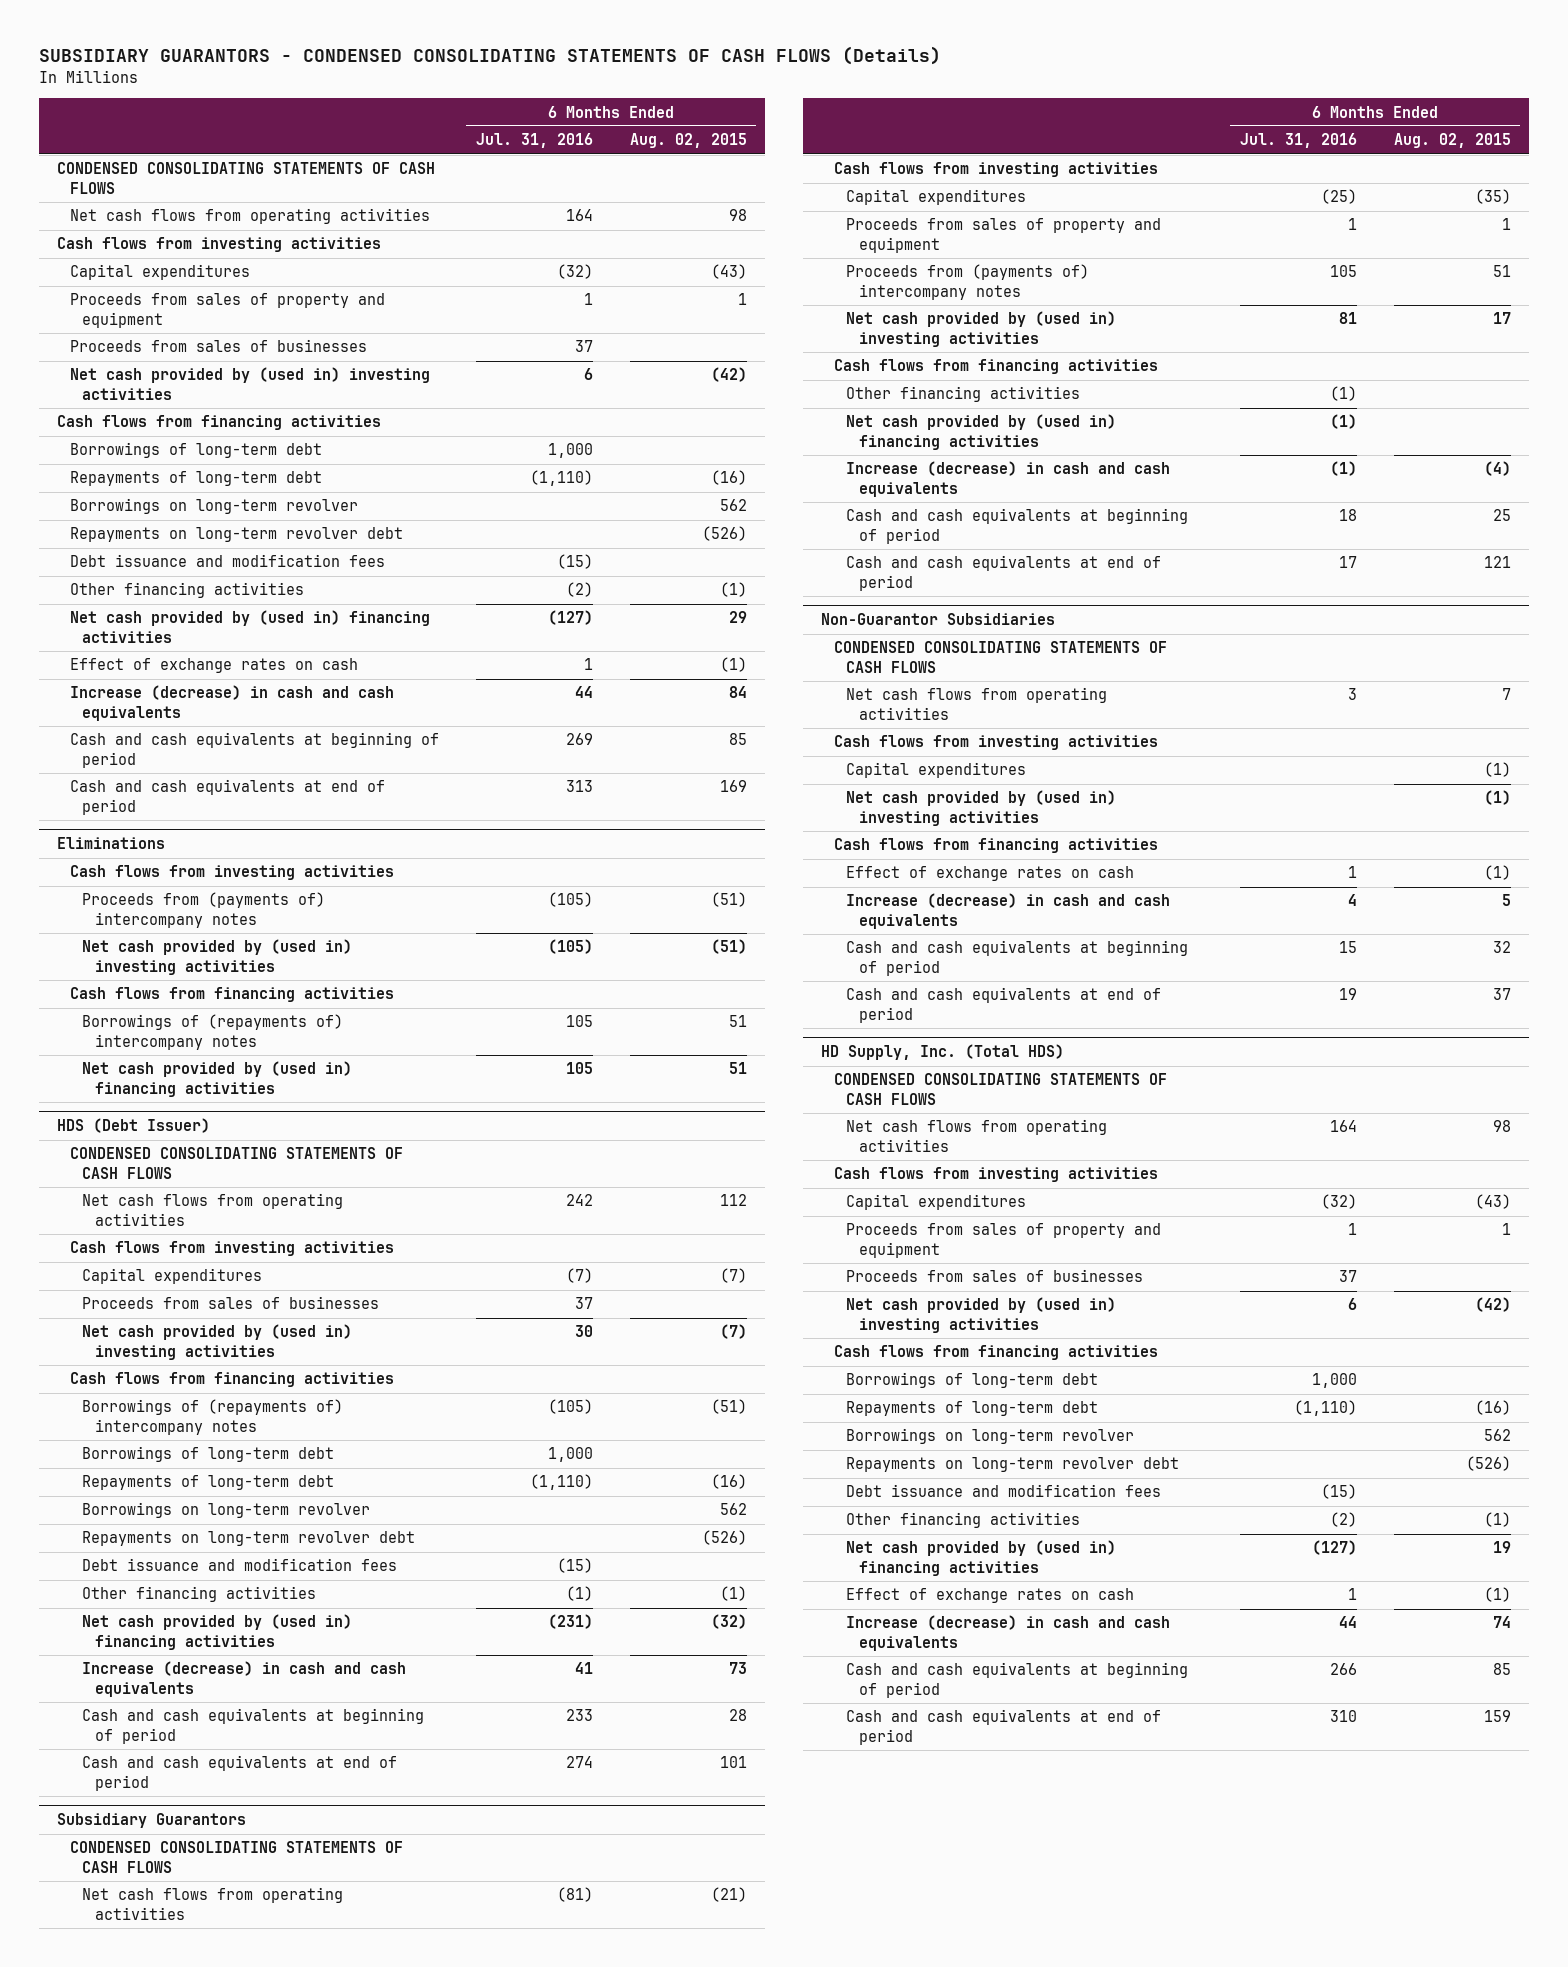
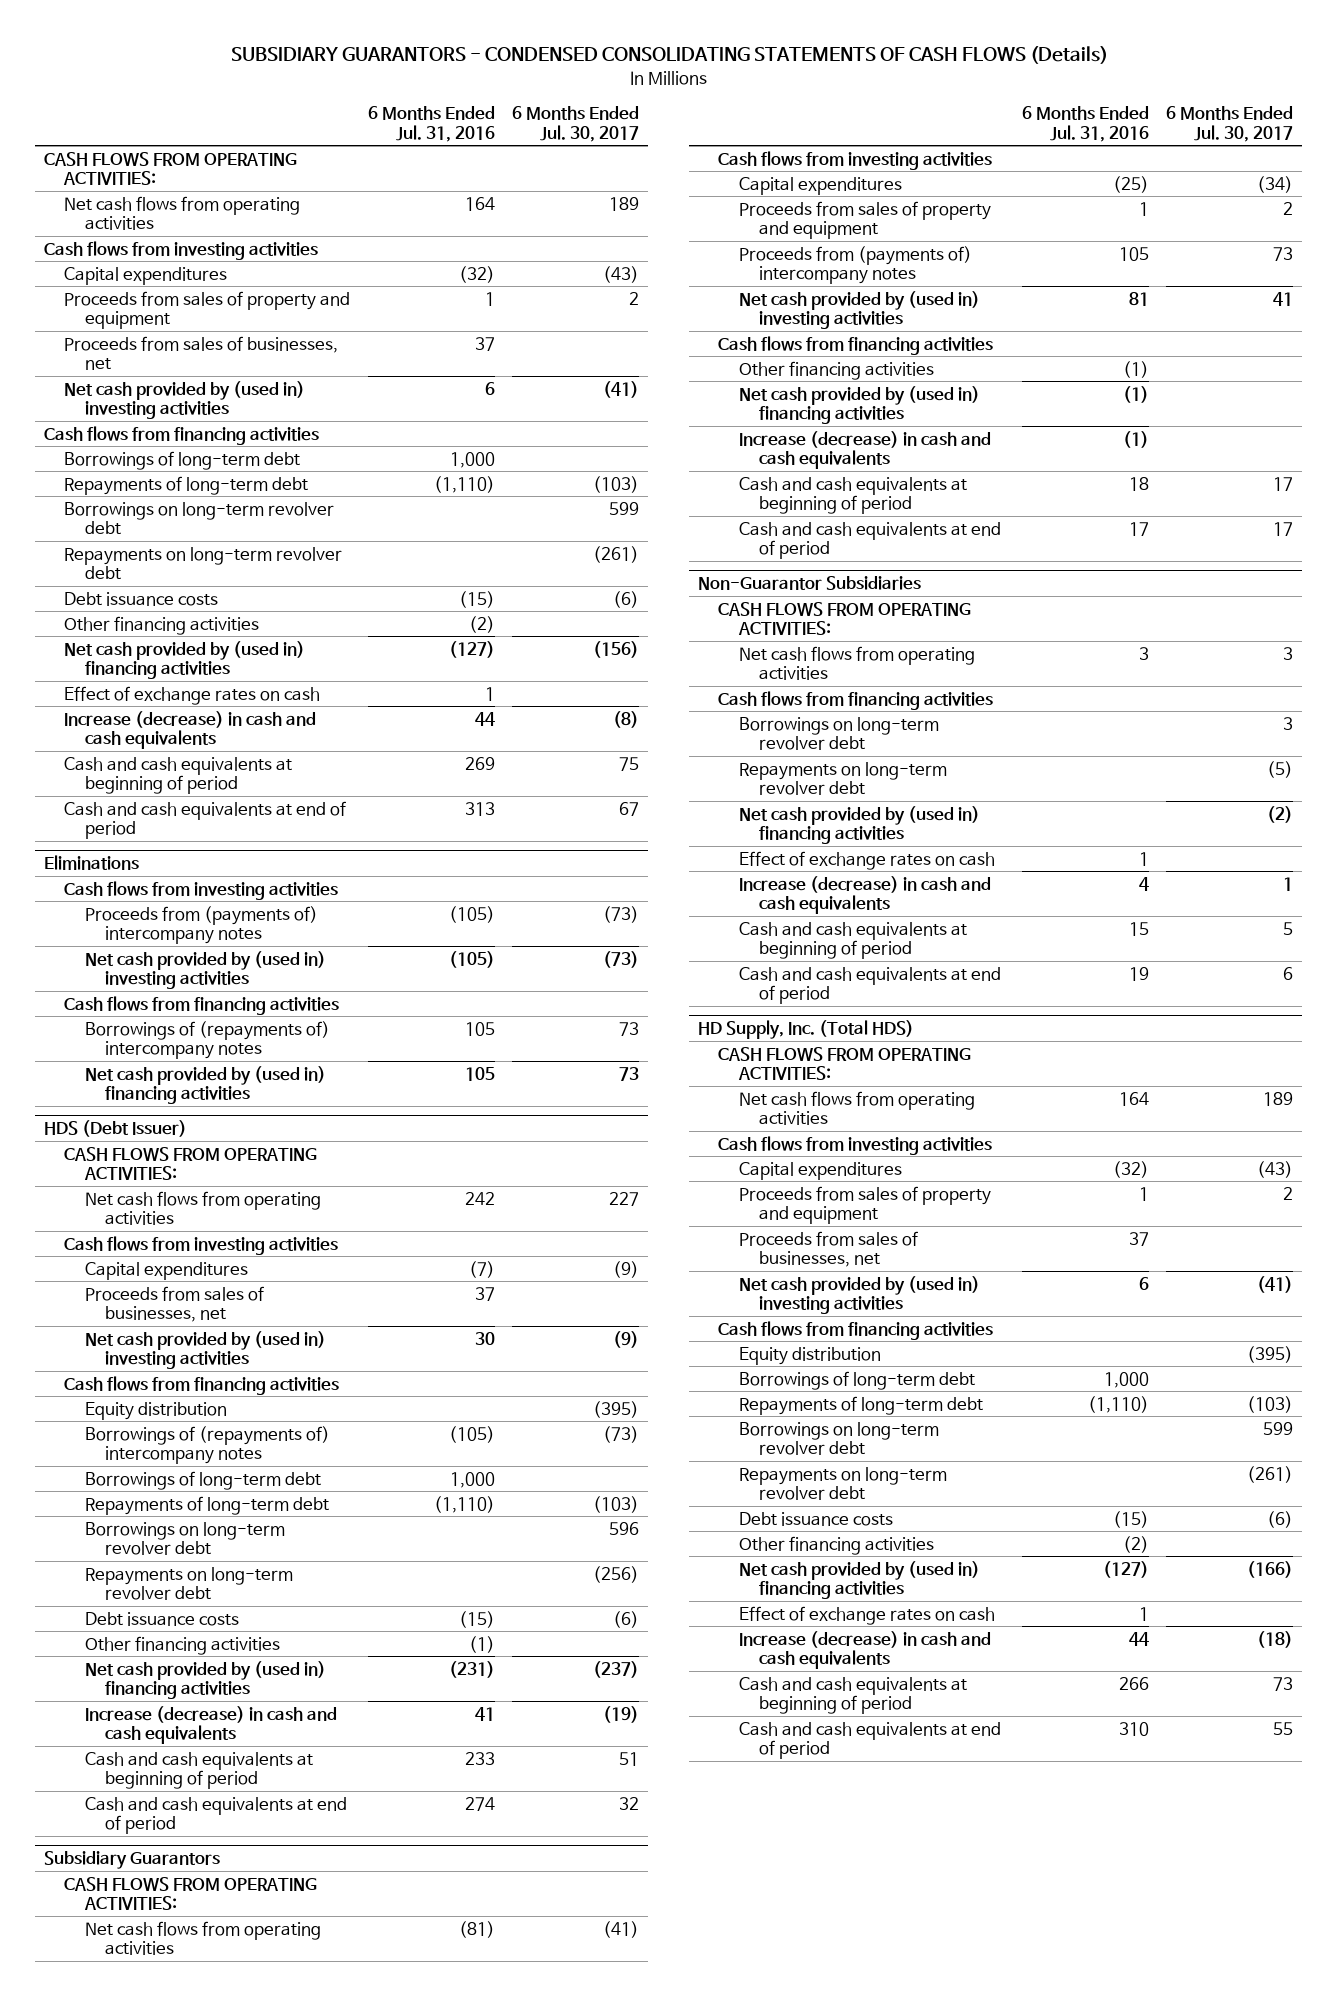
[629,133,747,149] Aug. 02, 2015 -> none
none -> [512,105,640,142] 6 Months Ended Jul. 30, 2017
[57,162,436,195] CONDENSED CONSOLIDATING STATEMENTS OF CASH FLOWS -> [43,151,297,186] CASH FLOWS FROM OPERATING ACTIVITIES:
[69,339,367,353] Proceeds from sales of businesses -> [64,335,339,371] Proceeds from sales of businesses, net
[69,498,358,515] Borrowings on long-term revolver -> [64,501,335,536] Borrowings on long-term revolver debt
[69,554,385,568] Debt issuance and modification fees -> [64,591,219,606] Debt issuance costs
[69,1147,403,1180] CONDENSED CONSOLIDATING STATEMENTS OF CASH FLOWS -> [64,1146,318,1181] CASH FLOWS FROM OPERATING ACTIVITIES:
[82,1296,380,1310] Proceeds from sales of businesses -> [84,1285,264,1323] Proceeds from sales of businesses, net
none -> [84,1401,227,1420] Equity distribution
[82,1502,371,1519] Borrowings on long-term revolver -> [84,1521,285,1556] Borrowings on long-term revolver debt
[82,1558,398,1572] Debt issuance and modification fees -> [84,1611,239,1626] Debt issuance costs
[69,1841,403,1874] CONDENSED CONSOLIDATING STATEMENTS OF CASH FLOWS -> [64,1876,318,1911] CASH FLOWS FROM OPERATING ACTIVITIES:
[833,641,1167,674] CONDENSED CONSOLIDATING STATEMENTS OF CASH FLOWS -> [718,601,972,636] CASH FLOWS FROM OPERATING ACTIVITIES:
[833,735,1158,751] Cash flows from investing activities -> none
[846,762,1027,779] Capital expenditures -> none
[846,790,1117,827] Net cash provided by (used in) investing activities -> none
none -> [738,716,939,751] Borrowings on long-term revolver debt
none -> [738,761,947,796] Repayments on long-term revolver debt
none -> [738,805,980,845] Net cash provided by (used in) financing activities
[833,1073,1167,1106] CONDENSED CONSOLIDATING STATEMENTS OF CASH FLOWS -> [718,1046,972,1081] CASH FLOWS FROM OPERATING ACTIVITIES:
[846,1269,1144,1283] Proceeds from sales of businesses -> [738,1230,918,1268] Proceeds from sales of businesses, net
none -> [738,1346,881,1365] Equity distribution
[846,1428,1135,1445] Borrowings on long-term revolver -> [738,1421,939,1456] Borrowings on long-term revolver debt
[846,1484,1162,1498] Debt issuance and modification fees -> [738,1511,893,1526] Debt issuance costs

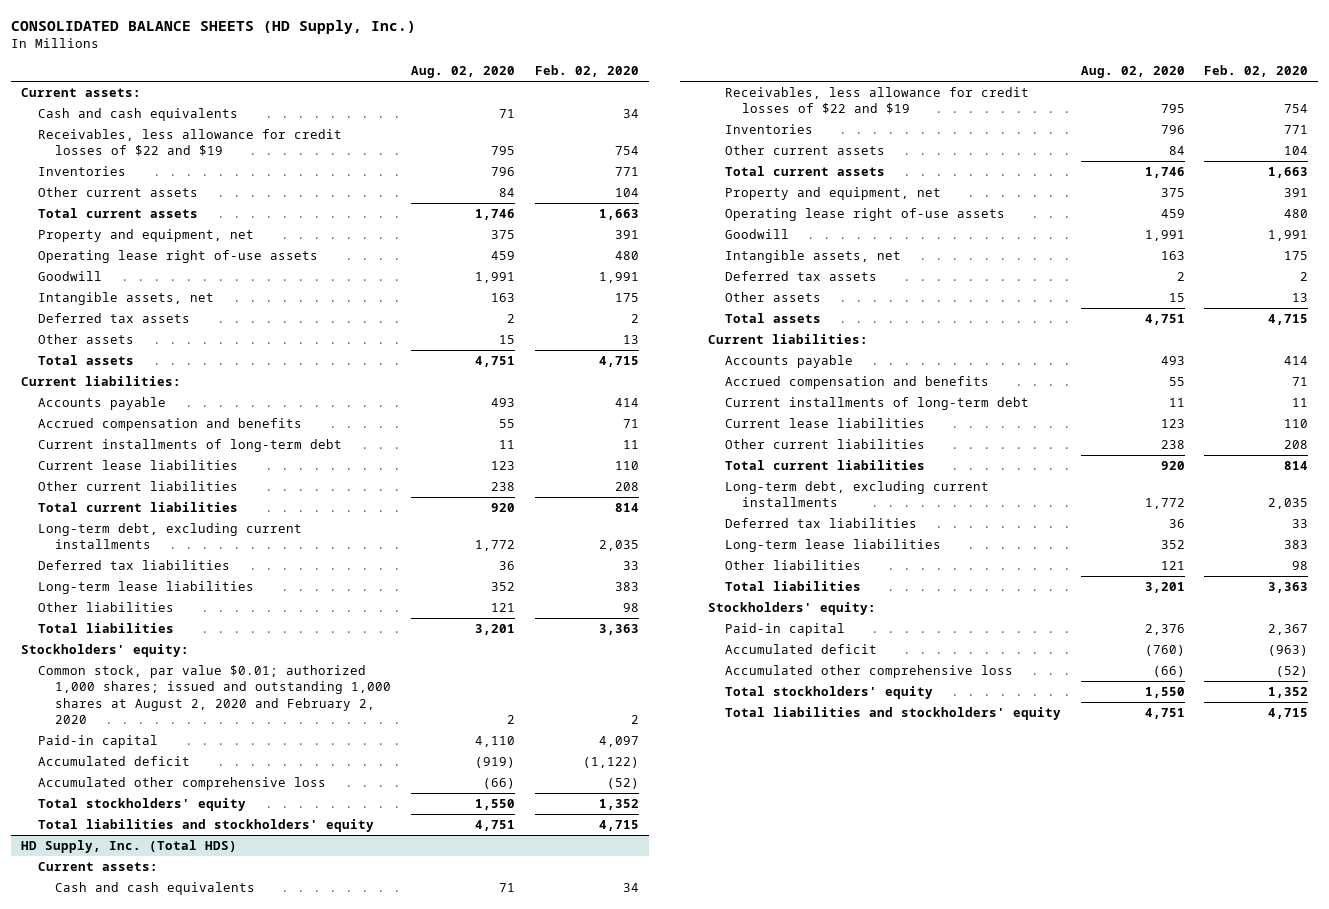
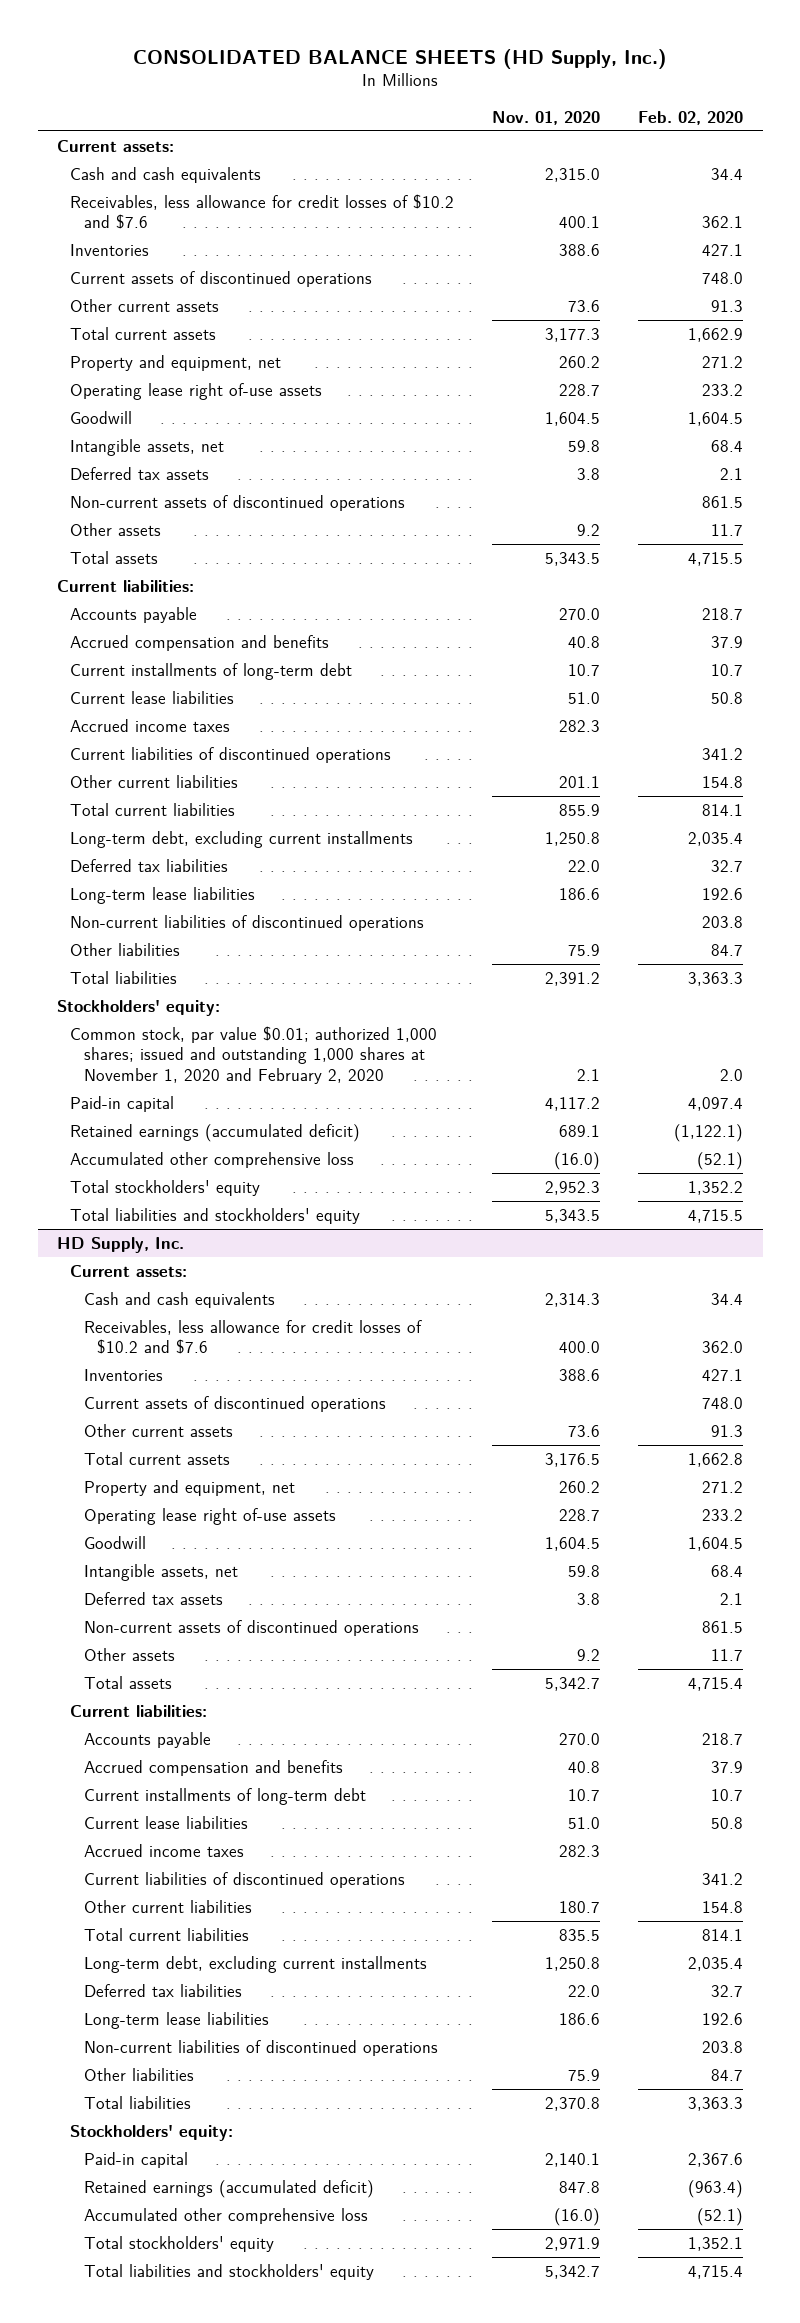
[411,66,516,79] Aug. 02, 2020 -> none
none -> [492,110,601,125] Nov. 01, 2020
[622,108,639,118] 34 -> [711,167,744,180] 34.4
[38,128,343,157] Receivables, less allowance for credit losses of $22 and $19 -> [70,193,455,230] Receivables, less allowance for credit losses of $10.2 and $7.6
[614,146,639,156] 754 -> [702,216,744,229] 362.1
[614,166,639,176] 771 -> [702,243,744,256] 427.1
none -> [70,270,373,287] Current assets of discontinued operations
[614,187,639,197] 104 -> [711,299,744,312] 91.3
[598,208,639,220] 1,663 -> [688,327,744,342] 1,662.9
[614,229,639,239] 391 -> [702,355,744,368] 271.2
[614,250,639,260] 480 -> [702,383,744,396] 233.2
[598,271,639,283] 1,991 -> [688,411,744,426] 1,604.5
[614,292,639,302] 175 -> [711,439,744,452] 68.4
[630,313,639,323] 2 -> [720,467,744,480] 2.1
none -> [70,494,406,511] Non-current assets of discontinued operations
[622,334,639,344] 13 -> [711,523,744,536] 11.7
[598,355,639,367] 4,715 -> [688,551,744,566] 4,715.5
[614,397,639,407] 414 -> [702,607,744,620] 218.7
[622,418,639,428] 71 -> [711,635,744,648] 37.9
[622,439,639,449] 11 -> [711,663,744,676] 10.7
[614,460,639,470] 110 -> [711,691,744,704] 50.8
none -> [70,718,231,732] Accrued income taxes
none -> [70,746,392,763] Current liabilities of discontinued operations
[614,481,639,491] 208 -> [702,775,744,788] 154.8
[614,502,639,512] 814 -> [702,803,744,816] 814.1
[598,540,639,552] 2,035 -> [688,831,744,846] 2,035.4
[622,560,639,570] 33 -> [711,859,744,872] 32.7
[614,581,639,591] 383 -> [702,887,744,900] 192.6
none -> [70,914,425,931] Non-current liabilities of discontinued operations
[622,602,639,612] 98 -> [711,943,744,956] 84.7
[598,623,639,635] 3,363 -> [688,971,744,986] 3,363.3
[38,664,392,724] Common stock, par value $0.01; authorized 1,000 shares; issued and outstanding 1,000 shares at August 2, 2020 and February 2, 2020 -> [70,1025,438,1084] Common stock, par value $0.01; authorized 1,000 shares; issued and outstanding 1,000 shares at November 1, 2020 and February 2, 2020
[630,714,639,724] 2 -> [720,1068,744,1081] 2.0
[598,735,639,747] 4,097 -> [688,1096,744,1111] 4,097.4
[38,755,191,766] Accumulated deficit -> [70,1123,361,1142] Retained earnings (accumulated deficit)
[582,756,639,768] (1,122) -> [674,1123,744,1142] (1,122.1)
[606,777,639,789] (52) -> [697,1151,744,1170] (52.1)
[598,798,639,810] 1,352 -> [688,1180,744,1195] 1,352.2
[598,819,639,831] 4,715 -> [688,1208,744,1223] 4,715.5
[20,839,237,853] HD Supply, Inc. (Total HDS) -> [56,1236,184,1253] HD Supply, Inc.
[622,882,639,892] 34 -> [711,1292,744,1305] 34.4
[724,86,1029,115] Receivables, less allowance for credit losses of $22 and $19 -> [83,1319,422,1355] Receivables, less allowance for credit losses of $10.2 and $7.6
[1284,104,1309,114] 754 -> [702,1341,744,1354] 362.0
[1284,124,1309,134] 771 -> [702,1368,744,1381] 427.1
none -> [83,1395,386,1412] Current assets of discontinued operations
[1284,145,1309,155] 104 -> [711,1424,744,1437] 91.3
[1268,166,1309,178] 1,663 -> [688,1452,744,1467] 1,662.8
[1284,187,1309,197] 391 -> [702,1480,744,1493] 271.2
[1284,208,1309,218] 480 -> [702,1508,744,1521] 233.2
[1268,229,1309,241] 1,991 -> [688,1536,744,1551] 1,604.5
[1284,250,1309,260] 175 -> [711,1564,744,1577] 68.4
[1300,271,1309,281] 2 -> [720,1592,744,1605] 2.1
none -> [83,1619,419,1636] Non-current assets of discontinued operations
[1292,292,1309,302] 13 -> [711,1648,744,1661] 11.7
[1268,313,1309,325] 4,715 -> [688,1676,744,1691] 4,715.4
[1284,355,1309,365] 414 -> [702,1732,744,1745] 218.7
[1292,376,1309,386] 71 -> [711,1760,744,1773] 37.9
[1292,397,1309,407] 11 -> [711,1788,744,1801] 10.7
[1284,418,1309,428] 110 -> [711,1816,744,1829] 50.8
none -> [83,1843,244,1857] Accrued income taxes
none -> [83,1871,405,1888] Current liabilities of discontinued operations
[1284,439,1309,449] 208 -> [702,1900,744,1913] 154.8
[1284,460,1309,470] 814 -> [702,1928,744,1941] 814.1
[1268,498,1309,510] 2,035 -> [688,1956,744,1971] 2,035.4
[1292,518,1309,528] 33 -> [711,1984,744,1997] 32.7
[1284,539,1309,549] 383 -> [702,2012,744,2025] 192.6
none -> [83,2039,438,2056] Non-current liabilities of discontinued operations
[1292,560,1309,570] 98 -> [711,2068,744,2081] 84.7
[1268,581,1309,593] 3,363 -> [688,2096,744,2111] 3,363.3
[1268,623,1309,635] 2,367 -> [688,2152,744,2167] 2,367.6
[724,643,877,654] Accumulated deficit -> [83,2179,374,2198] Retained earnings (accumulated deficit)
[1268,644,1309,656] (963) -> [688,2179,744,2198] (963.4)
[1276,665,1309,677] (52) -> [697,2207,744,2226] (52.1)
[1268,686,1309,698] 1,352 -> [688,2236,744,2251] 1,352.1
[1268,707,1309,719] 4,715 -> [688,2264,744,2279] 4,715.4

